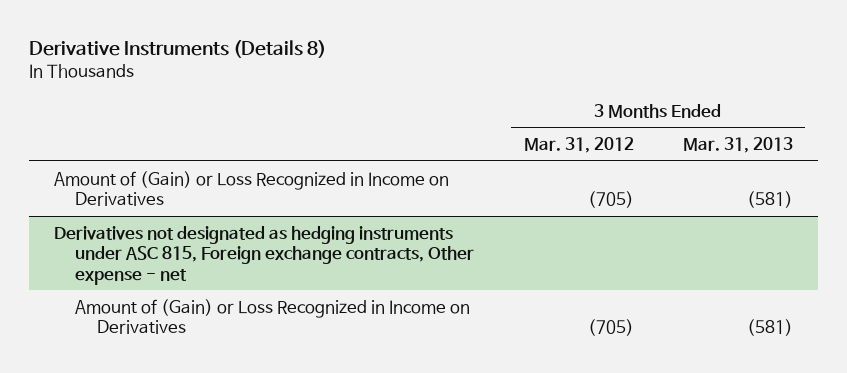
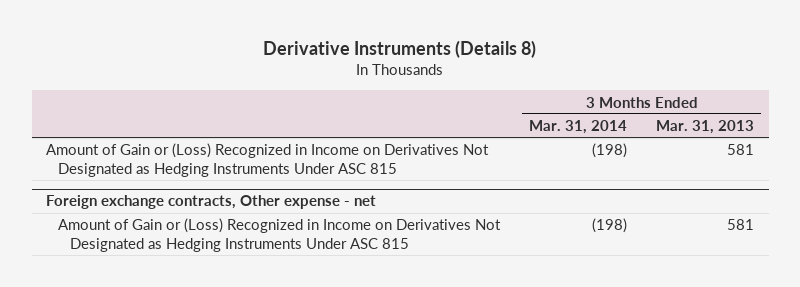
[523,137,634,154] Mar. 31, 2012 -> none
none -> [529,120,628,135] Mar. 31, 2014
[53,225,475,285] Derivatives not designated as hedging instruments under ASC 815, Foreign exchange contracts, Other expense - net -> none
[53,170,449,207] Amount of (Gain) or Loss Recognized in Income on Derivatives -> [46,143,490,177] Amount of Gain or (Loss) Recognized in Income on Derivatives Not Designated as Hedging Instruments Under ASC 815
[747,191,794,209] (581) -> [727,144,755,156] 581
none -> [46,195,377,210] Foreign exchange contracts, Other expense - net
[75,298,471,335] Amount of (Gain) or Loss Recognized in Income on Derivatives -> [57,218,501,252] Amount of Gain or (Loss) Recognized in Income on Derivatives Not Designated as Hedging Instruments Under ASC 815
[747,319,794,337] (581) -> [727,219,755,231] 581

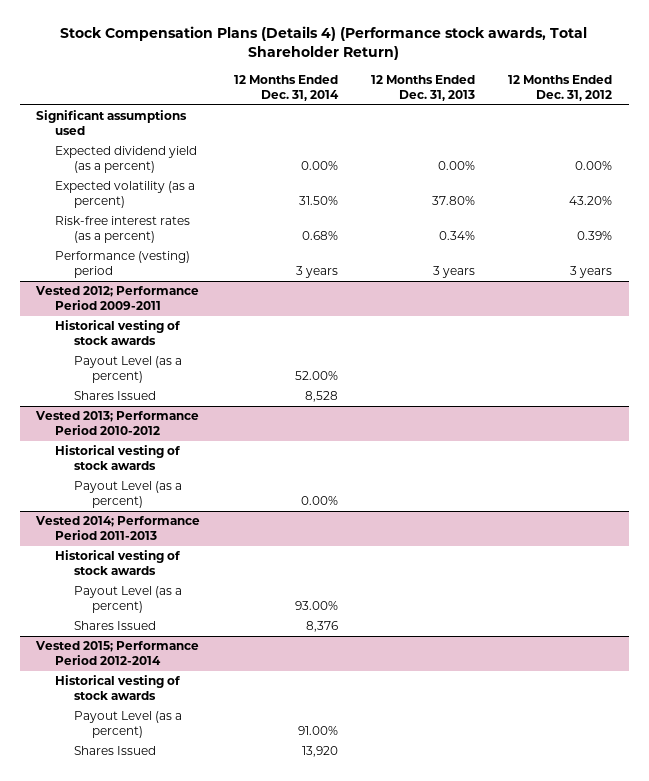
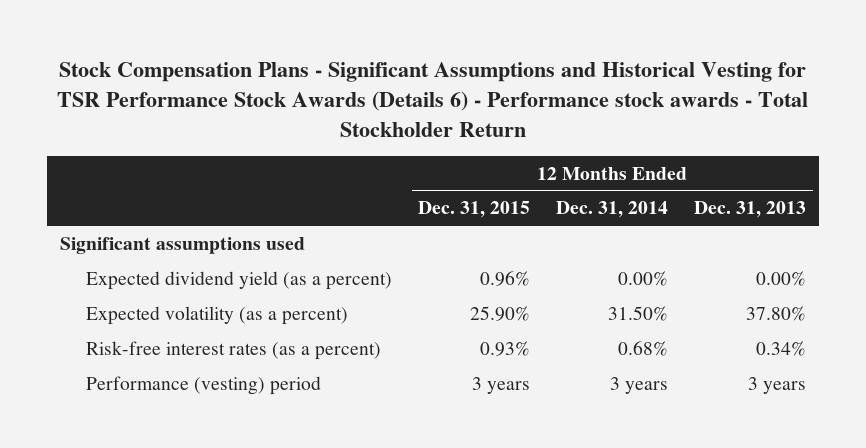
[60,26,588,61] Stock Compensation Plans (Details 4) (Performance stock awards, Total Shareholder Return) -> [57,61,809,137] Stock Compensation Plans - Significant Assumptions and Historical Vesting for TSR Performance Stock Awards (Details 6) - Performance stock awards - Total Stockholder Return
[508,74,613,101] 12 Months Ended Dec. 31, 2012 -> none
none -> [418,201,531,219] Dec. 31, 2015
[35,286,200,311] Vested 2012; Performance Period 2009-2011 -> none
[54,320,180,346] Historical vesting of stock awards -> none
[73,356,182,384] Payout Level (as a percent) -> none
[73,391,156,401] Shares Issued -> none
[35,411,200,436] Vested 2013; Performance Period 2010-2012 -> none
[54,445,180,471] Historical vesting of stock awards -> none
[73,481,182,509] Payout Level (as a percent) -> none
[35,516,201,541] Vested 2014; Performance Period 2011-2013 -> none
[54,550,180,576] Historical vesting of stock awards -> none
[73,586,182,614] Payout Level (as a percent) -> none
[73,621,156,631] Shares Issued -> none
[35,641,200,666] Vested 2015; Performance Period 2012-2014 -> none
[54,675,180,701] Historical vesting of stock awards -> none
[73,711,182,739] Payout Level (as a percent) -> none
[73,746,156,756] Shares Issued -> none

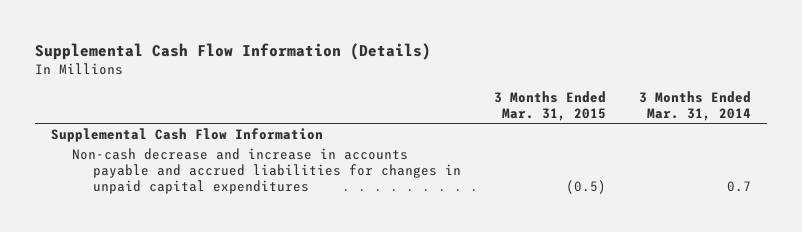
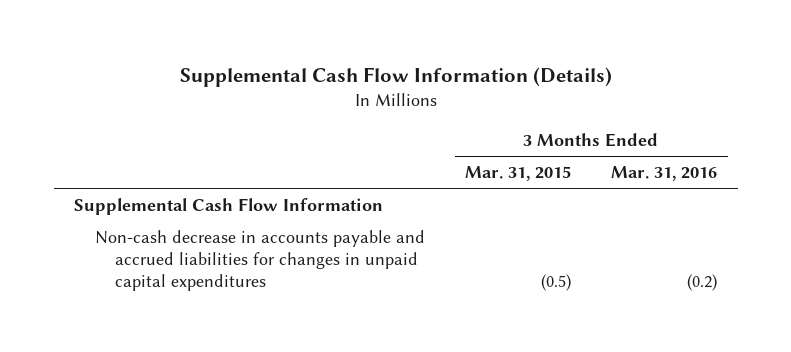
[638,90,751,122] 3 Months Ended Mar. 31, 2014 -> none
none -> [611,166,718,182] Mar. 31, 2016
[72,147,462,195] Non-cash decrease and increase in accounts payable and accrued liabilities for changes in unpaid capital expenditures -> [94,229,425,292] Non-cash decrease in accounts payable and accrued liabilities for changes in unpaid capital expenditures

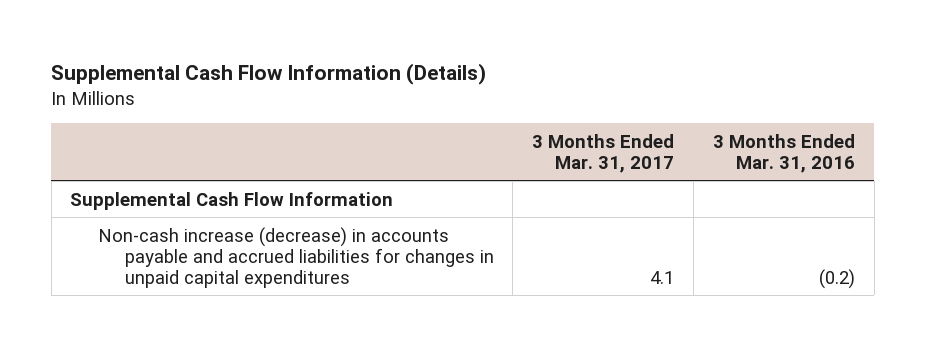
[464,166,571,182] Mar. 31, 2015 -> none
none -> [532,133,675,173] 3 Months Ended Mar. 31, 2017
[94,229,425,292] Non-cash decrease in accounts payable and accrued liabilities for changes in unpaid capital expenditures -> [97,226,494,288] Non-cash increase (decrease) in accounts payable and accrued liabilities for changes in unpaid capital expenditures

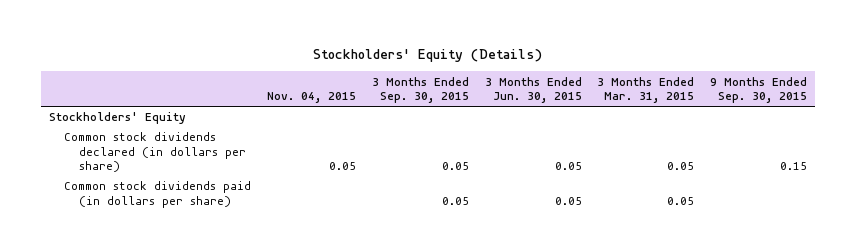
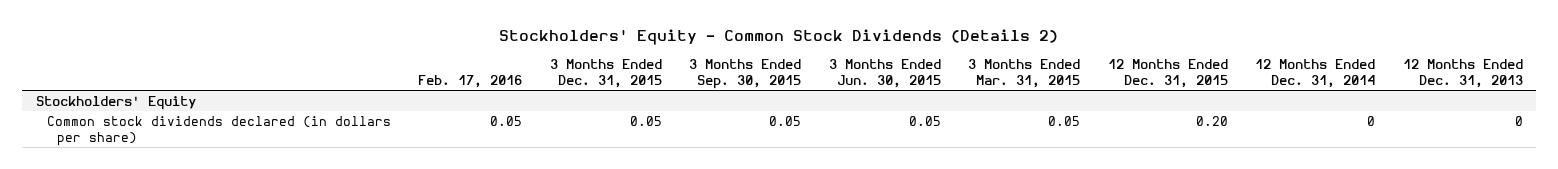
[312,49,542,63] Stockholders' Equity (Details) -> [499,29,1059,46] Stockholders' Equity - Common Stock Dividends (Details 2)
[266,92,356,104] Nov. 04, 2015 -> none
[710,76,808,104] 9 Months Ended Sep. 30, 2015 -> none
none -> [418,74,523,88] Feb. 17, 2016
none -> [549,58,662,88] 3 Months Ended Dec. 31, 2015
none -> [1107,58,1228,88] 12 Months Ended Dec. 31, 2015
none -> [1255,58,1376,88] 12 Months Ended Dec. 31, 2014
none -> [1402,58,1523,88] 12 Months Ended Dec. 31, 2013
[64,181,252,208] Common stock dividends paid (in dollars per share) -> none

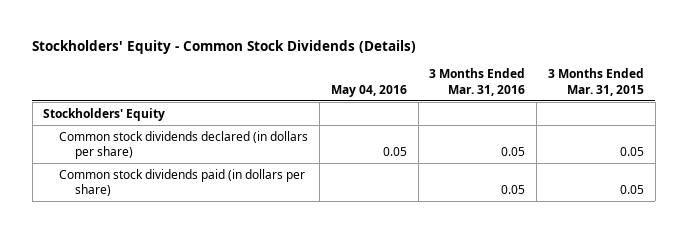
[499,29,1059,46] Stockholders' Equity - Common Stock Dividends (Details 2) -> [32,39,417,54] Stockholders' Equity - Common Stock Dividends (Details)
[418,74,523,88] Feb. 17, 2016 -> none
[549,58,662,88] 3 Months Ended Dec. 31, 2015 -> none
[689,58,802,89] 3 Months Ended Sep. 30, 2015 -> none
[828,58,941,88] 3 Months Ended Jun. 30, 2015 -> none
[1107,58,1228,88] 12 Months Ended Dec. 31, 2015 -> none
[1255,58,1376,88] 12 Months Ended Dec. 31, 2014 -> none
[1402,58,1523,88] 12 Months Ended Dec. 31, 2013 -> none
none -> [330,84,407,97] May 04, 2016
none -> [429,68,526,96] 3 Months Ended Mar. 31, 2016
none -> [59,168,306,196] Common stock dividends paid (in dollars per share)

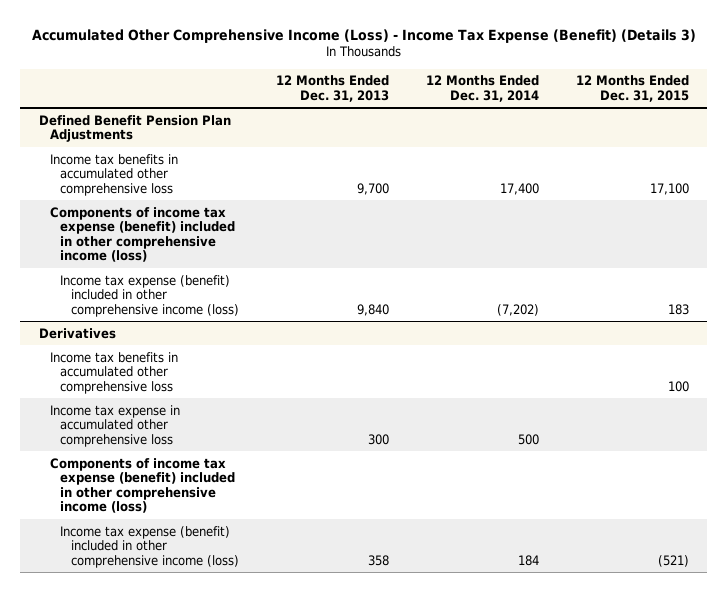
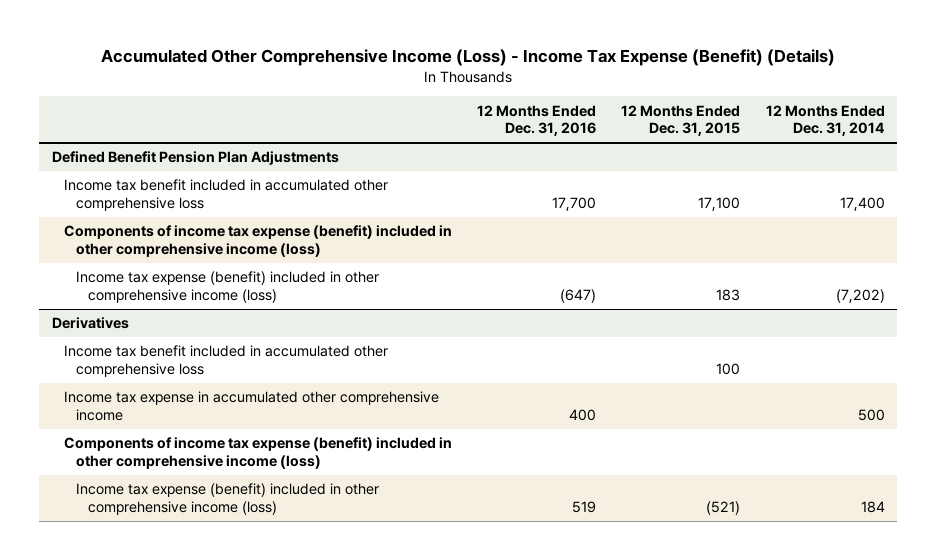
[31,28,696,43] Accumulated Other Comprehensive Income (Loss) - Income Tax Expense (Benefit) (Details 3) -> [101,48,836,66] Accumulated Other Comprehensive Income (Loss) - Income Tax Expense (Benefit) (Details)
[276,75,390,102] 12 Months Ended Dec. 31, 2013 -> none
none -> [476,104,596,137] 12 Months Ended Dec. 31, 2016
[49,153,178,196] Income tax benefits in accumulated other comprehensive loss -> [63,179,388,212] Income tax benefit included in accumulated other comprehensive loss
[49,351,178,394] Income tax benefits in accumulated other comprehensive loss -> [63,345,388,378] Income tax benefit included in accumulated other comprehensive loss
[49,404,180,447] Income tax expense in accumulated other comprehensive loss -> [63,391,439,422] Income tax expense in accumulated other comprehensive income

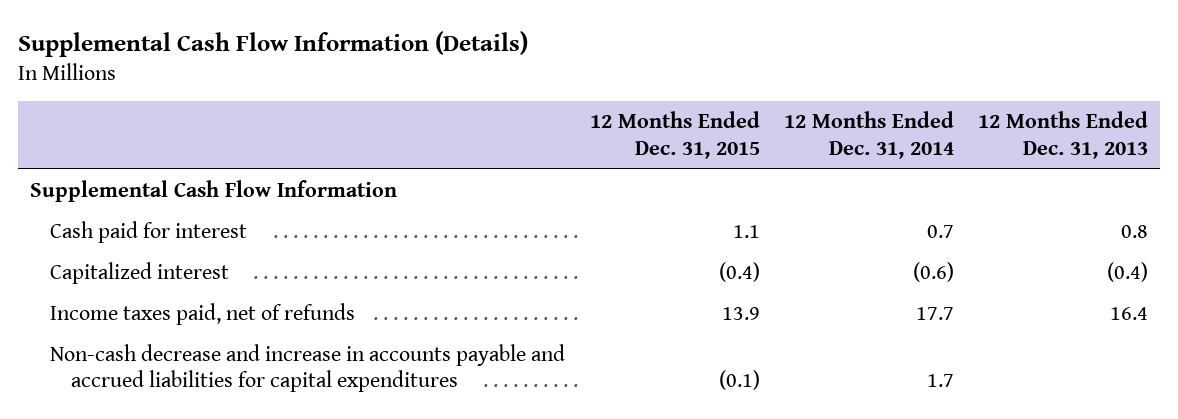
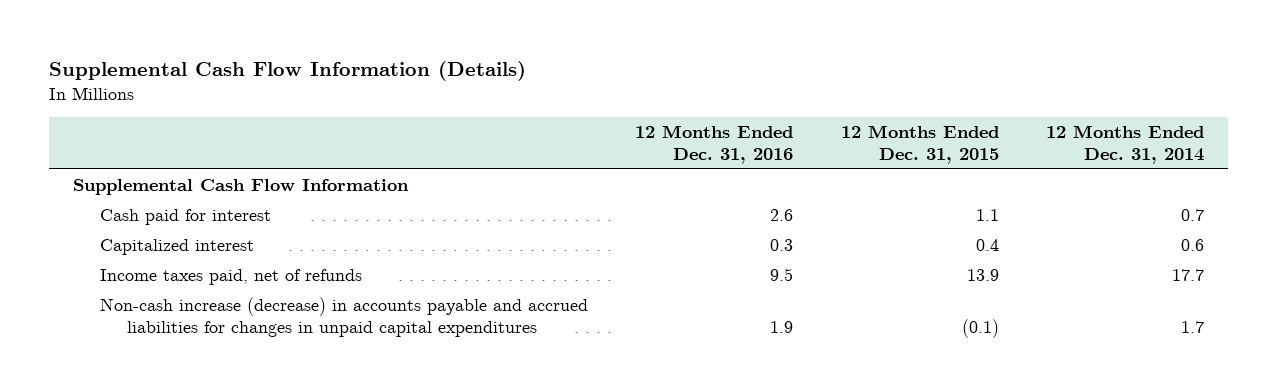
[978,111,1149,159] 12 Months Ended Dec. 31, 2013 -> none
none -> [635,125,794,164] 12 Months Ended Dec. 31, 2016
[718,262,760,283] (0.4) -> [975,239,999,252] 0.4
[912,262,954,283] (0.6) -> [1181,239,1205,252] 0.6
[50,344,566,393] Non-cash decrease and increase in accounts payable and accrued liabilities for capital expenditures -> [99,297,588,337] Non-cash increase (decrease) in accounts payable and accrued liabilities for changes in unpaid capital expenditures

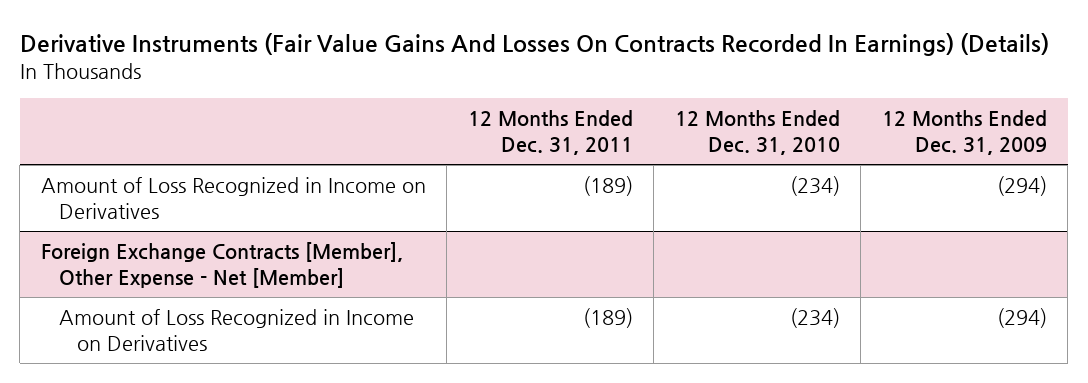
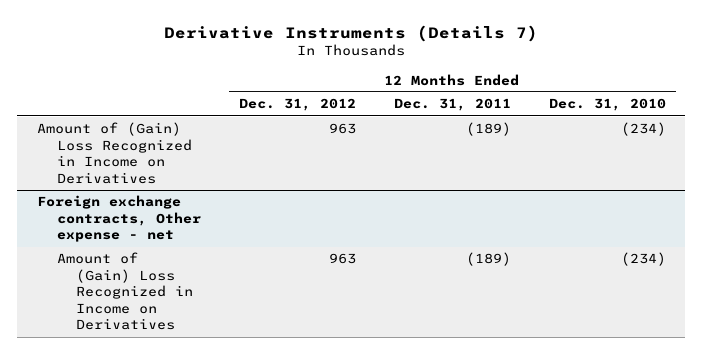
[19,32,1049,56] Derivative Instruments (Fair Value Gains And Losses On Contracts Recorded In Earnings) (Details) -> [164,24,539,42] Derivative Instruments (Details 7)
[881,110,1047,155] 12 Months Ended Dec. 31, 2009 -> none
none -> [238,98,356,112] Dec. 31, 2012
[40,177,426,219] Amount of Loss Recognized in Income on Derivatives -> [36,122,192,184] Amount of (Gain) Loss Recognized in Income on Derivatives
[40,242,403,288] Foreign Exchange Contracts [Member], Other Expense - Net [Member] -> [36,195,201,243] Foreign exchange contracts, Other expense - net
[58,309,414,351] Amount of Loss Recognized in Income on Derivatives -> [56,252,194,331] Amount of (Gain) Loss Recognized in Income on Derivatives

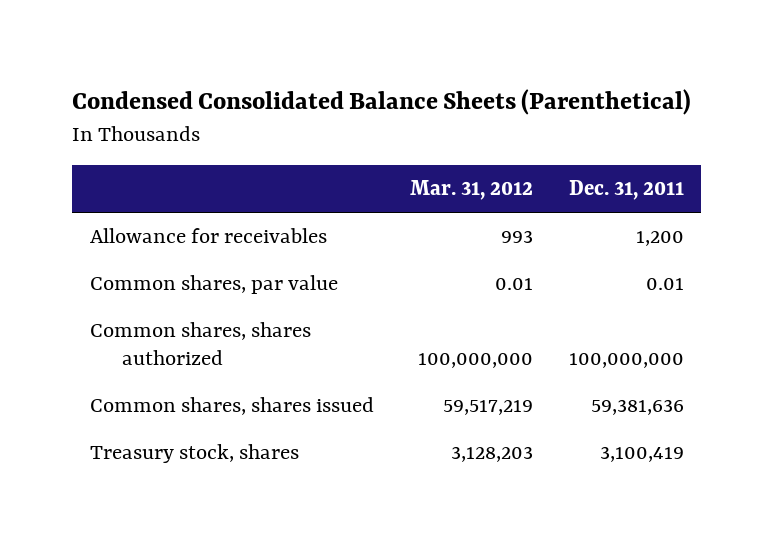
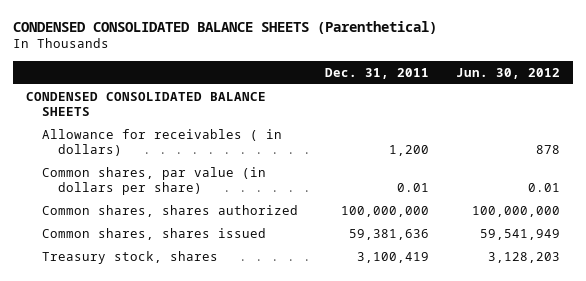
[72,89,692,116] Condensed Consolidated Balance Sheets (Parenthetical) -> [12,20,437,34] CONDENSED CONSOLIDATED BALANCE SHEETS (Parenthetical)
[409,180,533,201] Mar. 31, 2012 -> none
none -> [455,67,560,79] Jun. 30, 2012
none -> [26,91,267,117] CONDENSED CONSOLIDATED BALANCE SHEETS
[90,228,328,244] Allowance for receivables -> [41,128,282,157] Allowance for receivables ( in dollars)
[90,275,339,295] Common shares, par value -> [41,166,266,196] Common shares, par value (in dollars per share)

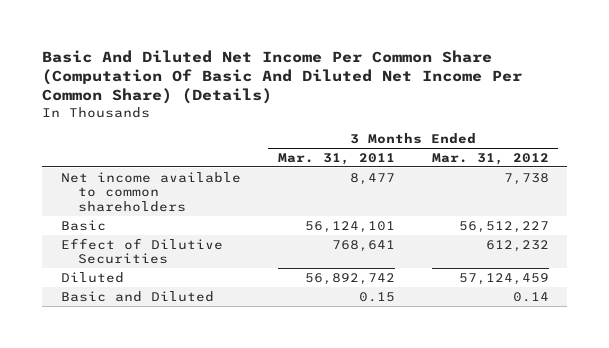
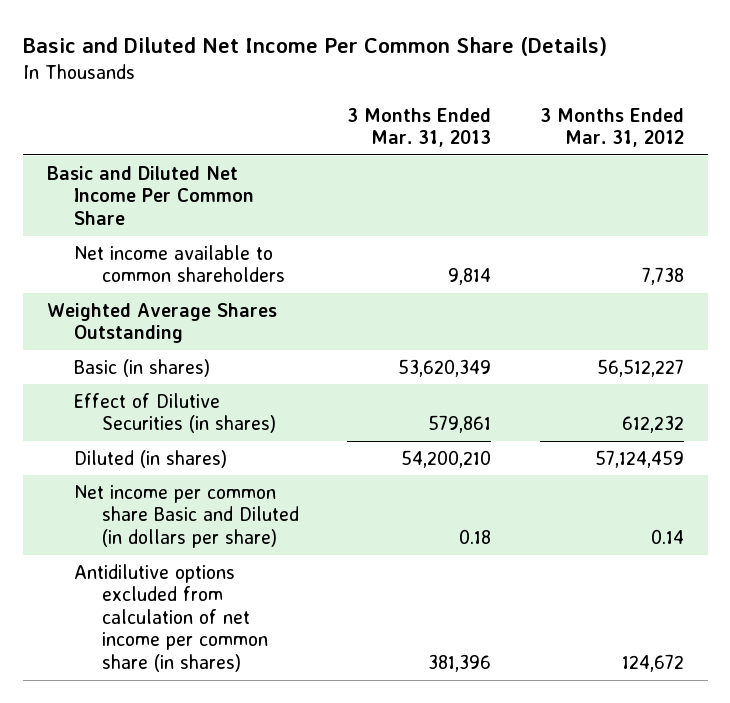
[42,49,523,105] Basic And Diluted Net Income Per Common Share (Computation Of Basic And Diluted Net Income Per Common Share) (Details) -> [22,36,607,56] Basic and Diluted Net Income Per Common Share (Details)
[277,152,395,165] Mar. 31, 2011 -> none
none -> [347,107,492,148] 3 Months Ended Mar. 31, 2013
none -> [46,165,255,225] Basic and Diluted Net Income Per Common Share
none -> [46,302,277,344] Weighted Average Shares Outstanding
[60,219,106,231] Basic -> [74,358,211,377] Basic (in shares)
[60,237,223,265] Effect of Dilutive Securities -> [74,392,277,434] Effect of Dilutive Securities (in shares)
[60,271,124,283] Diluted -> [74,449,228,468] Diluted (in shares)
[60,290,214,302] Basic and Diluted -> [74,484,300,548] Net income per common share Basic and Diluted (in dollars per share)
none -> [74,563,269,672] Antidilutive options excluded from calculation of net income per common share (in shares)

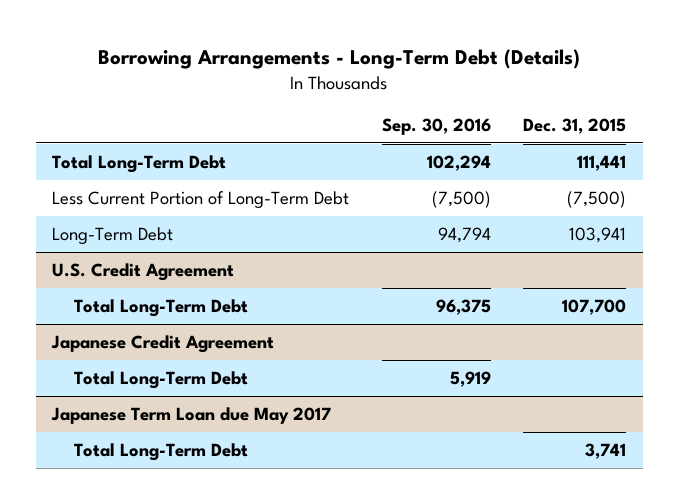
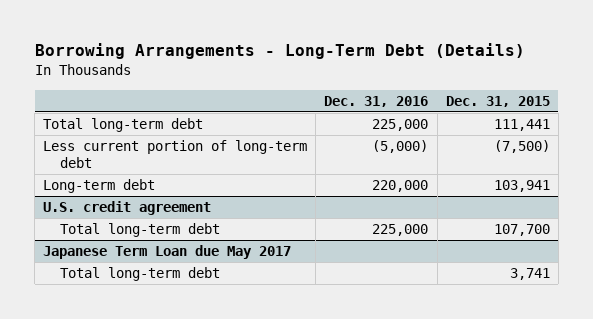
[381,118,491,136] Sep. 30, 2016 -> none
none -> [324,95,429,107] Dec. 31, 2016
[50,334,274,353] Japanese Credit Agreement -> none
[73,370,248,389] Total Long-Term Debt -> none
[51,154,226,173] Total Long-Term Debt -> [43,118,204,133] Total long-term debt
[51,190,349,209] Less Current Portion of Long-Term Debt -> [43,140,308,169] Less current portion of long-term debt
[51,226,173,245] Long-Term Debt -> [43,179,156,194] Long-term debt
[51,262,234,281] U.S. Credit Agreement -> [43,201,212,216] U.S. credit agreement
[73,298,248,317] Total Long-Term Debt -> [60,223,221,238] Total long-term debt
[73,442,248,461] Total Long-Term Debt -> [60,267,221,282] Total long-term debt

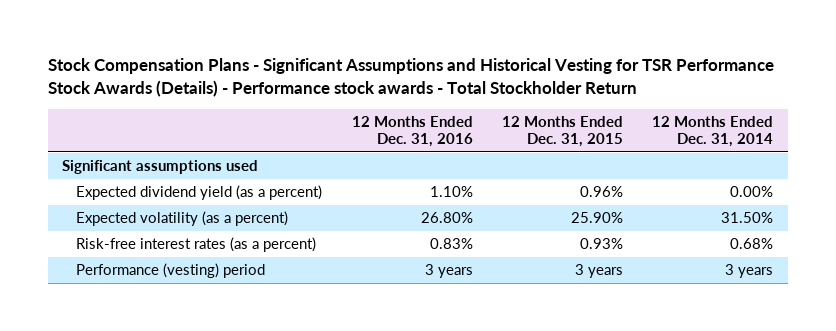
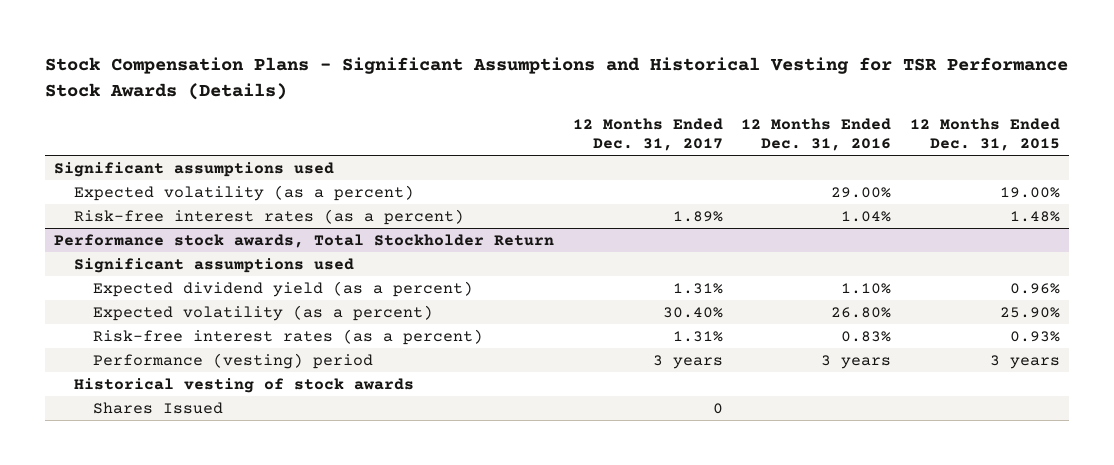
[47,57,774,97] Stock Compensation Plans - Significant Assumptions and Historical Vesting for TSR Performance Stock Awards (Details) - Performance stock awards - Total Stockholder Return -> [44,57,1068,100] Stock Compensation Plans - Significant Assumptions and Historical Vesting for TSR Performance Stock Awards (Details)
[652,115,774,148] 12 Months Ended Dec. 31, 2014 -> none
none -> [572,117,723,152] 12 Months Ended Dec. 31, 2017
none -> [73,184,414,201] Expected volatility (as a percent)
none -> [73,208,464,225] Risk-free interest rates (as a percent)
none -> [53,233,554,248] Performance stock awards, Total Stockholder Return
none -> [73,257,354,273] Significant assumptions used
none -> [73,377,414,393] Historical vesting of stock awards
none -> [93,401,224,414] Shares Issued

